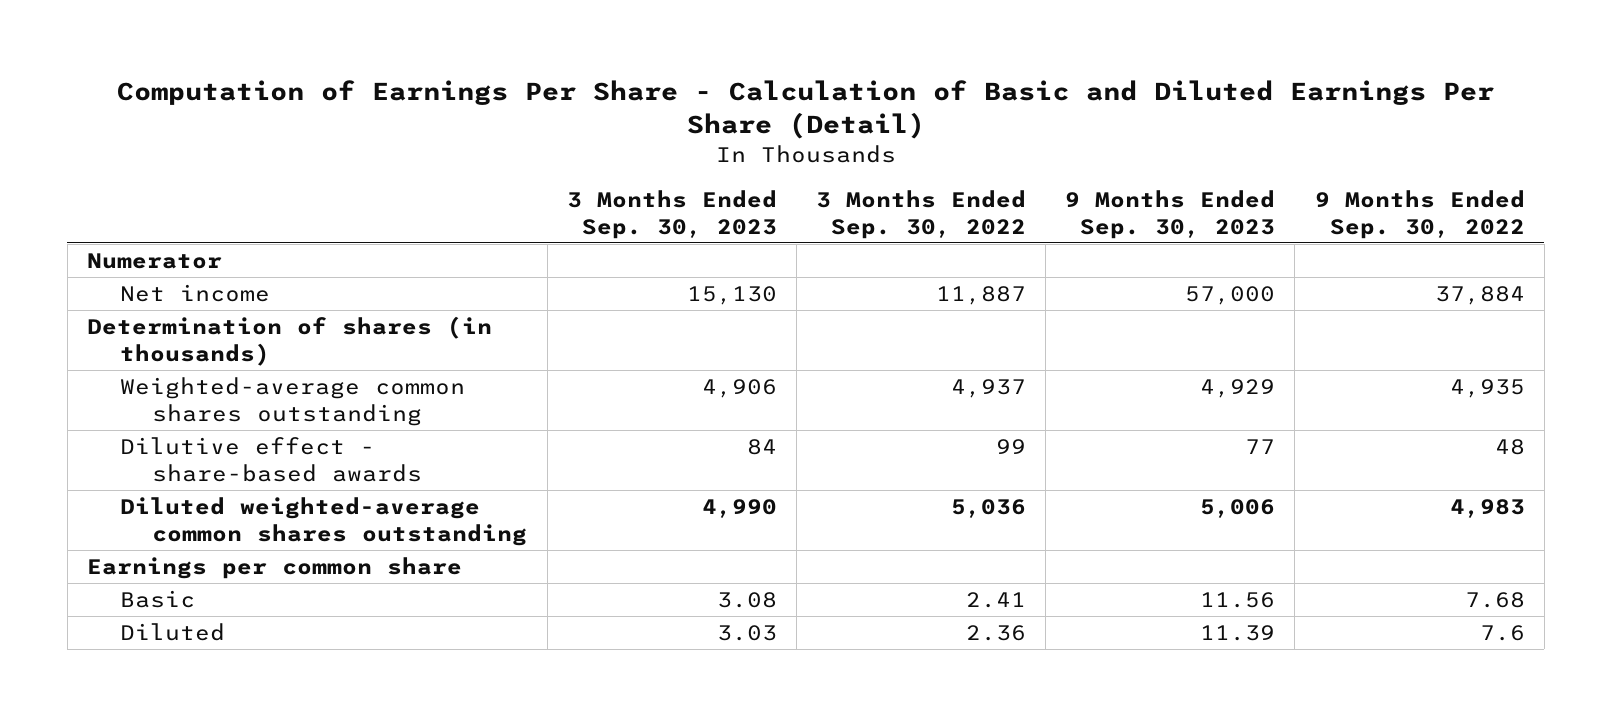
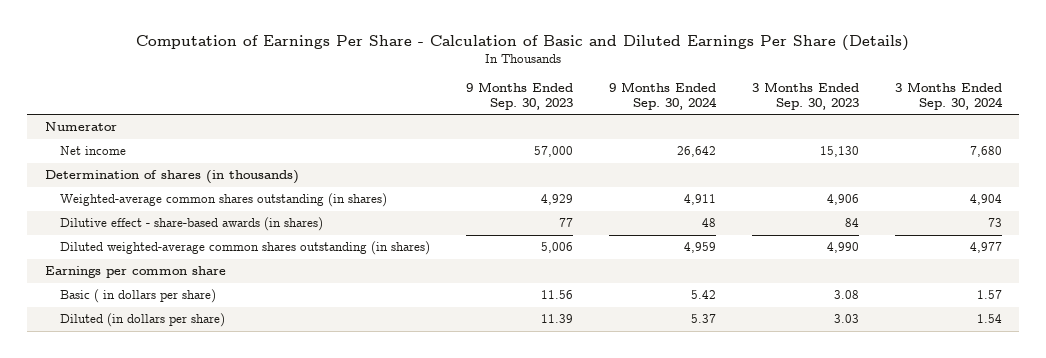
[116,80,1494,140] Computation of Earnings Per Share - Calculation of Basic and Diluted Earnings Per Share (Detail) -> [136,35,910,52] Computation of Earnings Per Share - Calculation of Basic and Diluted Earnings Per Share (Details)
[815,189,1026,239] 3 Months Ended Sep. 30, 2022 -> none
[1314,189,1525,239] 9 Months Ended Sep. 30, 2022 -> none
none -> [608,81,717,110] 9 Months Ended Sep. 30, 2024
none -> [894,81,1003,110] 3 Months Ended Sep. 30, 2024
[119,376,465,426] Weighted-average common shares outstanding -> [60,193,388,208] Weighted-average common shares outstanding (in shares)
[119,436,423,482] Dilutive effect - share-based awards -> [60,217,324,232] Dilutive effect - share-based awards (in shares)
[119,496,528,546] Diluted weighted-average common shares outstanding -> [60,241,431,256] Diluted weighted-average common shares outstanding (in shares)
[119,589,195,608] Basic -> [60,289,217,304] Basic ( in dollars per share)
[119,622,225,641] Diluted -> [60,313,226,328] Diluted (in dollars per share)

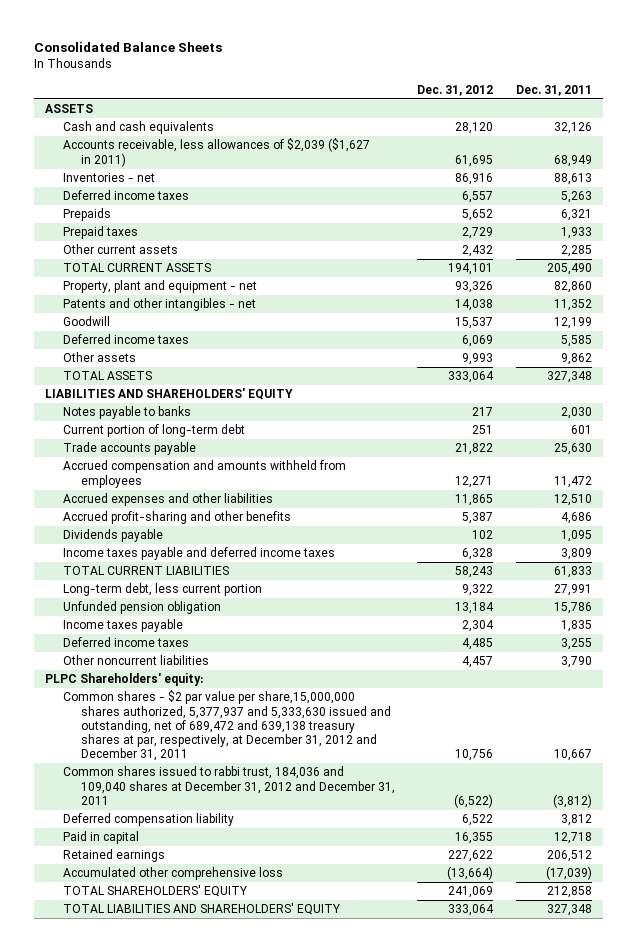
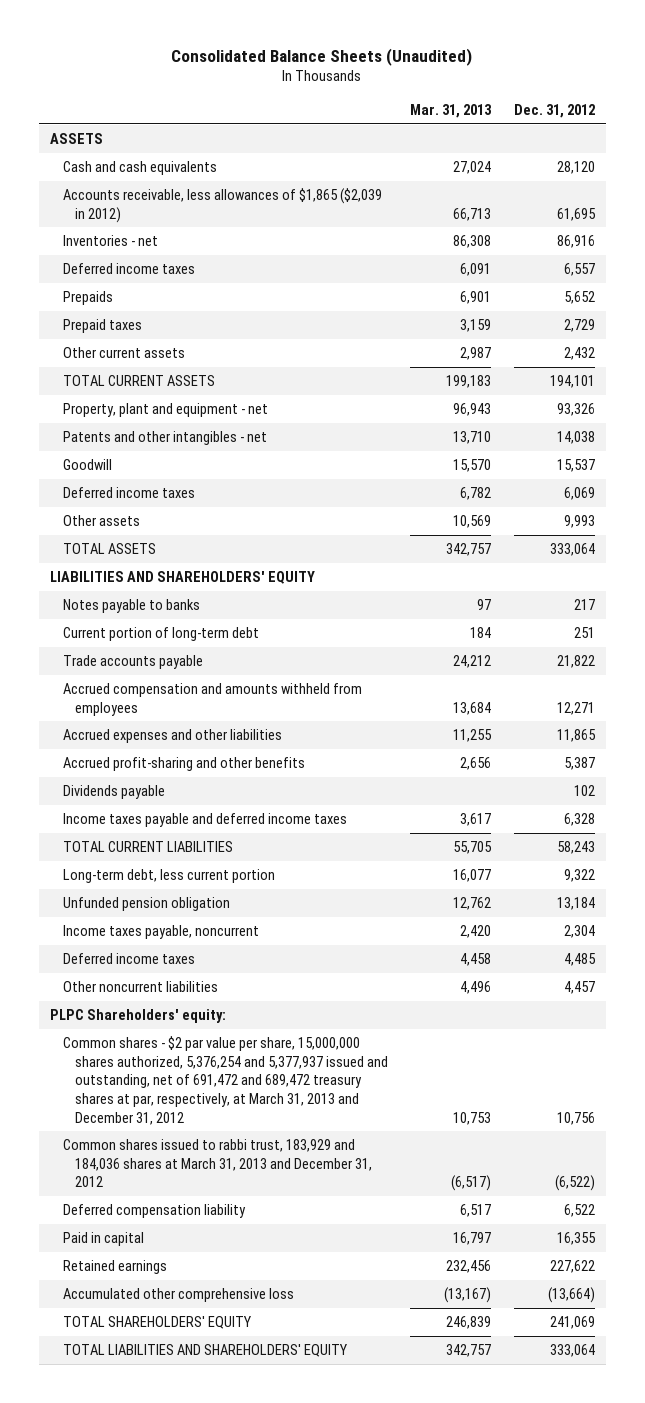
[34,42,223,53] Consolidated Balance Sheets -> [171,47,473,66] Consolidated Balance Sheets (Unaudited)
[516,84,593,96] Dec. 31, 2011 -> none
none -> [410,103,493,118] Mar. 31, 2013
[62,138,370,167] Accounts receivable, less allowances of $2,039 ($1,627 in 2011) -> [62,188,382,223] Accounts receivable, less allowances of $1,865 ($2,039 in 2012)
[62,619,183,633] Income taxes payable -> [62,925,259,940] Income taxes payable, noncurrent
[62,690,391,762] Common shares - $2 par value per share,15,000,000 shares authorized, 5,377,937 and 5,333,630 issued and outstanding, net of 689,472 and 639,138 treasury shares at par, respectively, at December 31, 2012 and December 31, 2011 -> [62,1036,389,1125] Common shares - $2 par value per share, 15,000,000 shares authorized, 5,376,254 and 5,377,937 issued and outstanding, net of 691,472 and 689,472 treasury shares at par, respectively, at March 31, 2013 and December 31, 2012
[62,766,395,805] Common shares issued to rabbi trust, 184,036 and 109,040 shares at December 31, 2012 and December 31, 2011 -> [62,1139,373,1188] Common shares issued to rabbi trust, 183,929 and 184,036 shares at March 31, 2013 and December 31, 2012

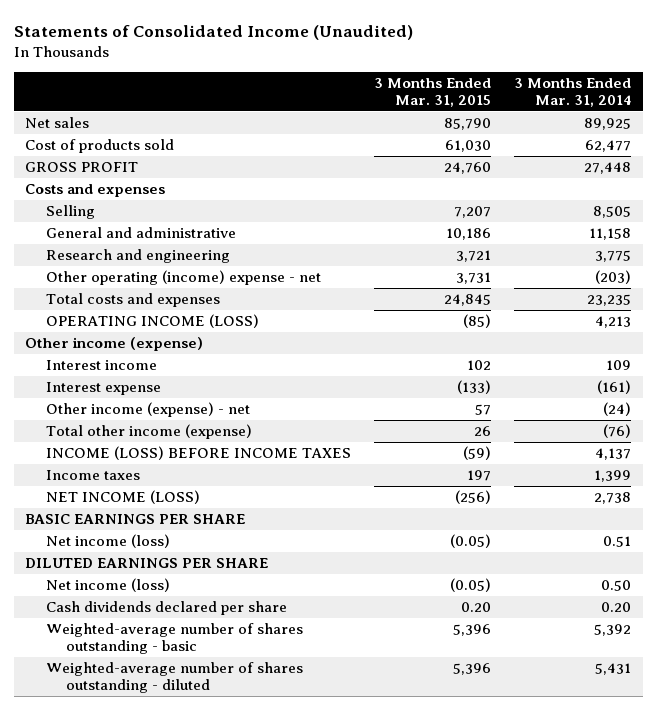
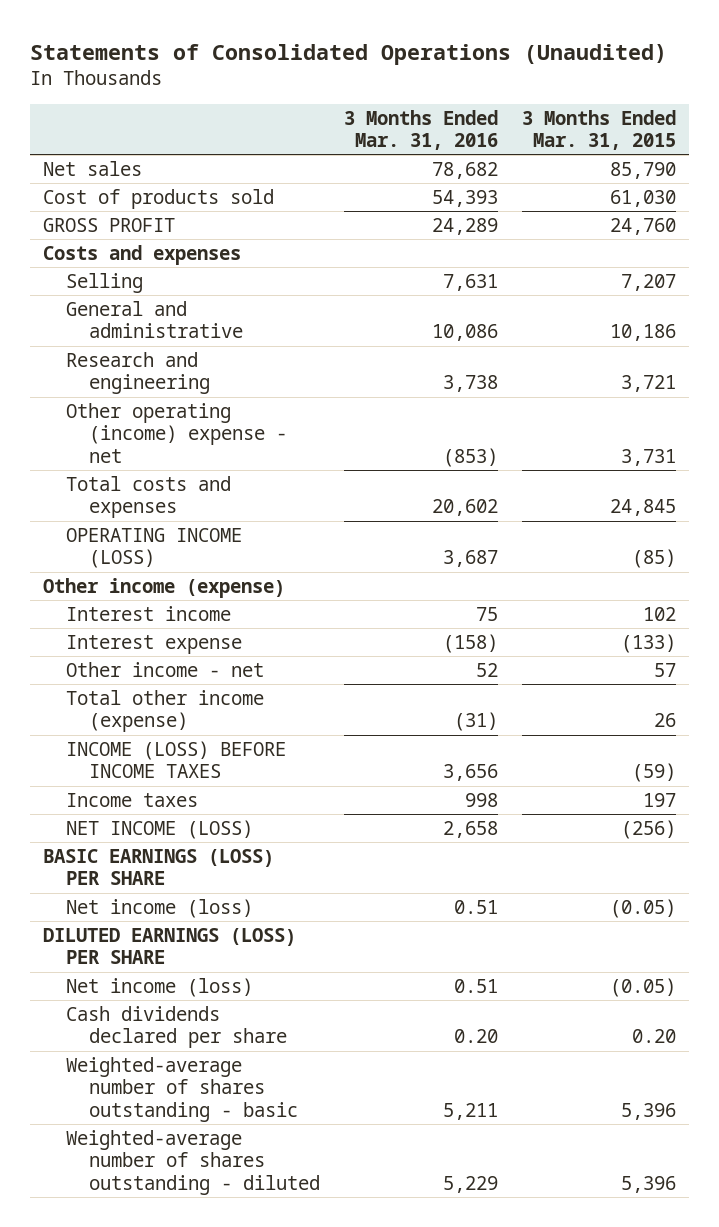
[13,24,413,40] Statements of Consolidated Income (Unaudited) -> [30,43,668,65] Statements of Consolidated Operations (Unaudited)
[514,77,632,108] 3 Months Ended Mar. 31, 2014 -> none
none -> [344,109,499,151] 3 Months Ended Mar. 31, 2016
[45,401,250,417] Other income (expense) - net -> [65,661,264,677] Other income - net
[25,513,246,524] BASIC EARNINGS PER SHARE -> [42,848,274,886] BASIC EARNINGS (LOSS) PER SHARE
[25,557,269,568] DILUTED EARNINGS PER SHARE -> [42,927,296,965] DILUTED EARNINGS (LOSS) PER SHARE

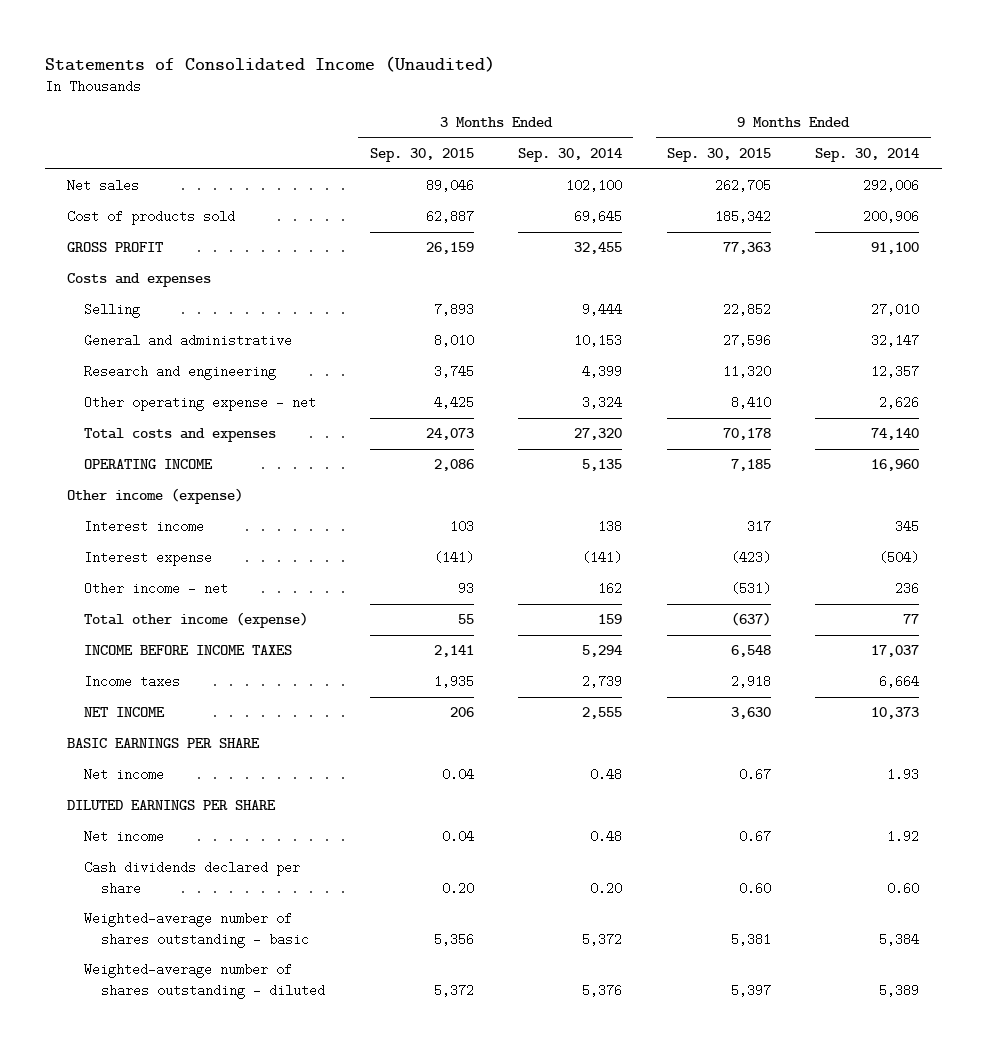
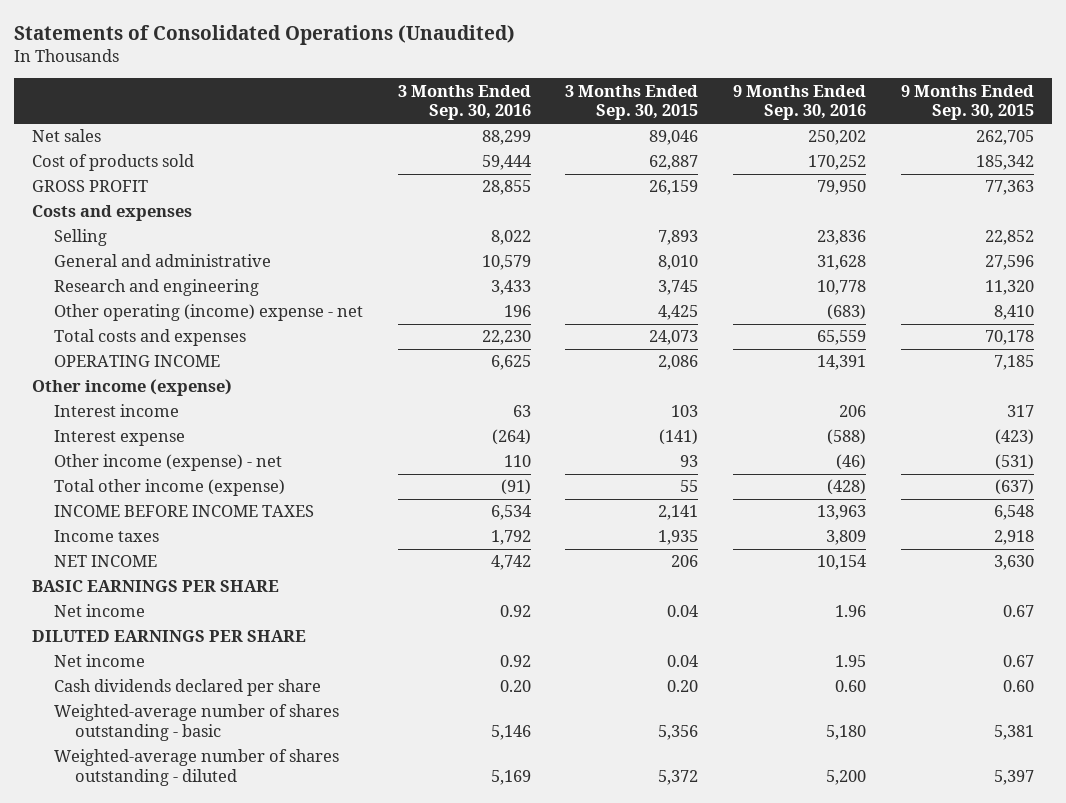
[44,55,495,72] Statements of Consolidated Income (Unaudited) -> [14,24,516,45] Statements of Consolidated Operations (Unaudited)
[518,148,623,163] Sep. 30, 2014 -> none
[815,148,920,163] Sep. 30, 2014 -> none
none -> [397,84,531,121] 3 Months Ended Sep. 30, 2016
none -> [733,84,867,121] 9 Months Ended Sep. 30, 2016
[84,396,317,412] Other operating expense - net -> [53,304,363,322] Other operating (income) expense - net
[84,582,229,596] Other income - net -> [53,454,282,472] Other income (expense) - net

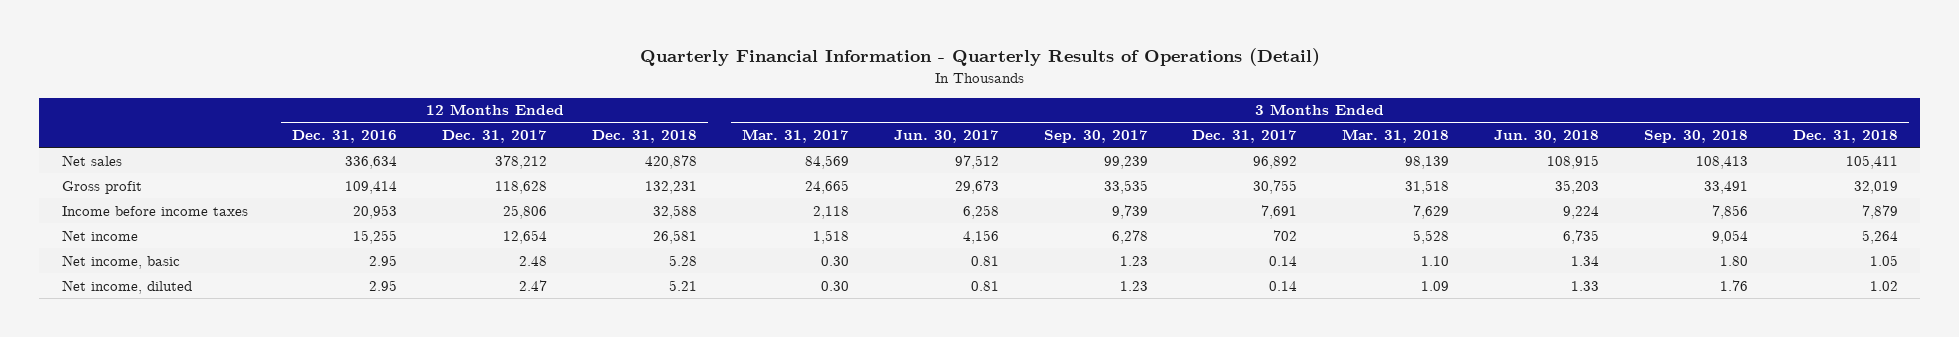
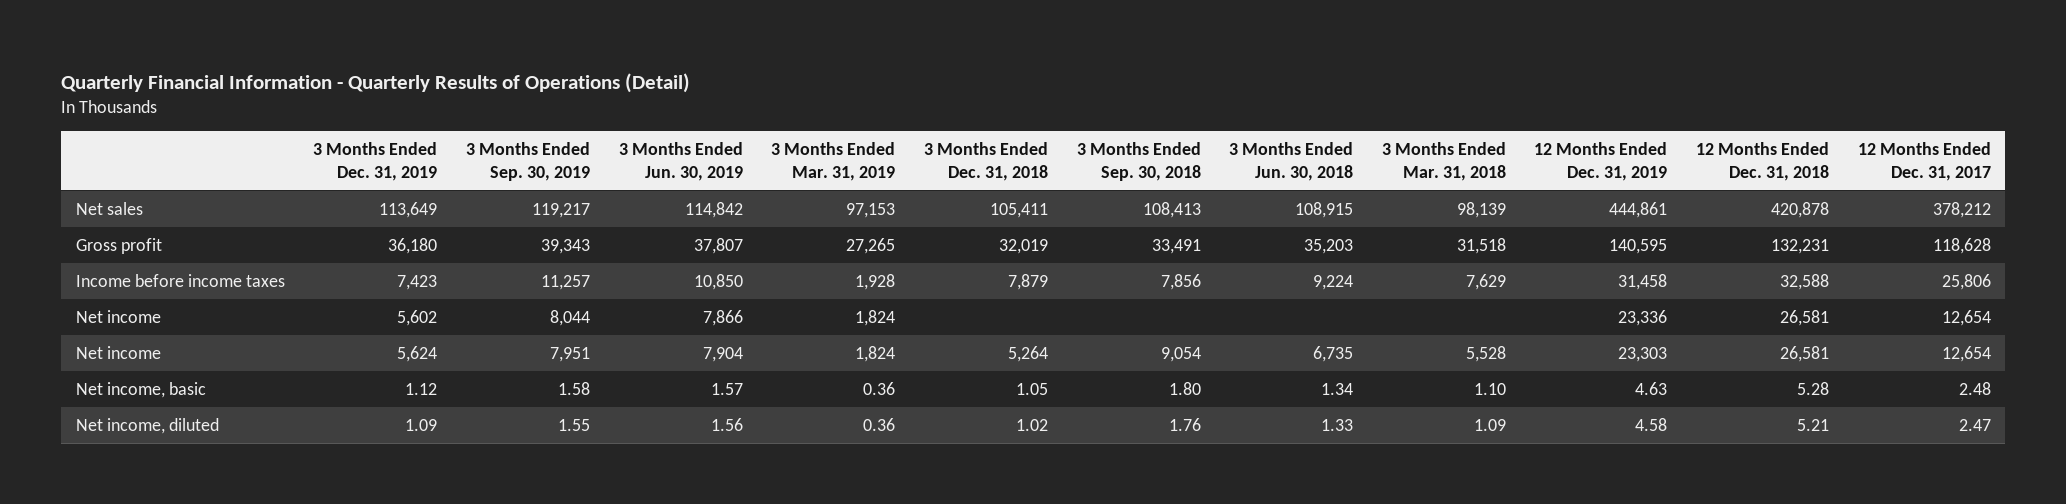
[292,130,398,144] Dec. 31, 2016 -> none
[741,129,849,144] Mar. 31, 2017 -> none
[893,130,999,144] Jun. 30, 2017 -> none
[1043,130,1148,144] Sep. 30, 2017 -> none
[1192,130,1298,144] Dec. 31, 2017 -> none
none -> [313,141,438,181] 3 Months Ended Dec. 31, 2019
none -> [465,141,590,181] 3 Months Ended Sep. 30, 2019
none -> [618,141,743,181] 3 Months Ended Jun. 30, 2019
none -> [771,141,896,181] 3 Months Ended Mar. 31, 2019
none -> [1534,141,1668,181] 12 Months Ended Dec. 31, 2019
none -> [75,309,161,323] Net income

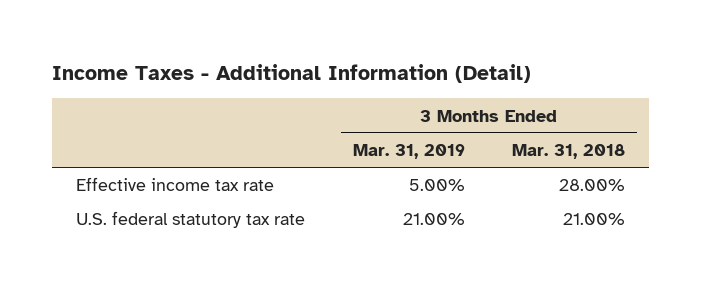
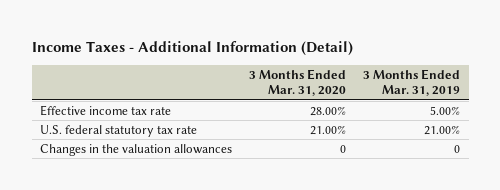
[512,143,626,159] Mar. 31, 2018 -> none
none -> [249,69,347,97] 3 Months Ended Mar. 31, 2020
none -> [40,143,233,156] Changes in the valuation allowances

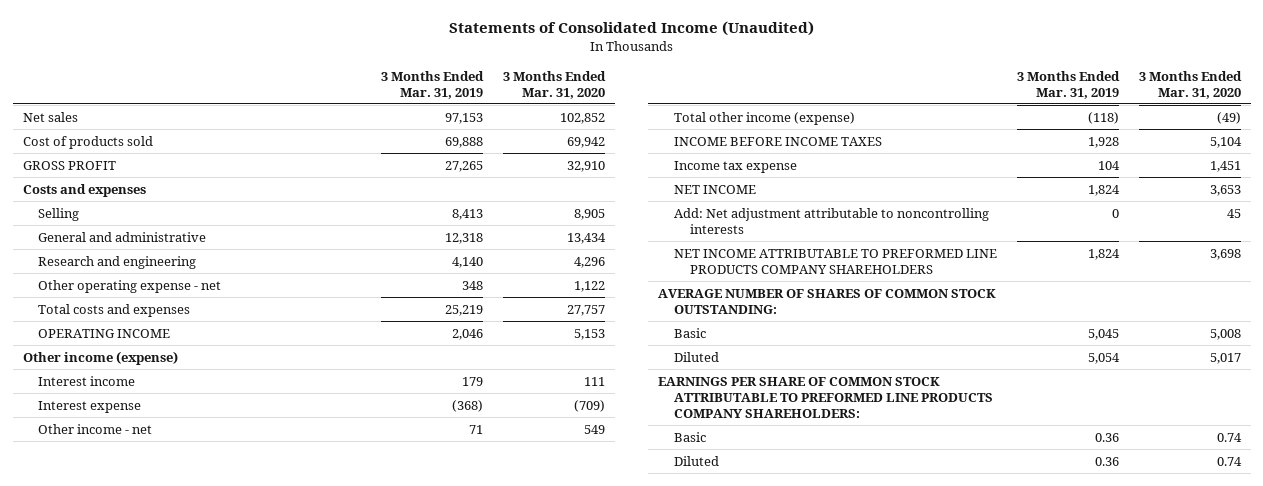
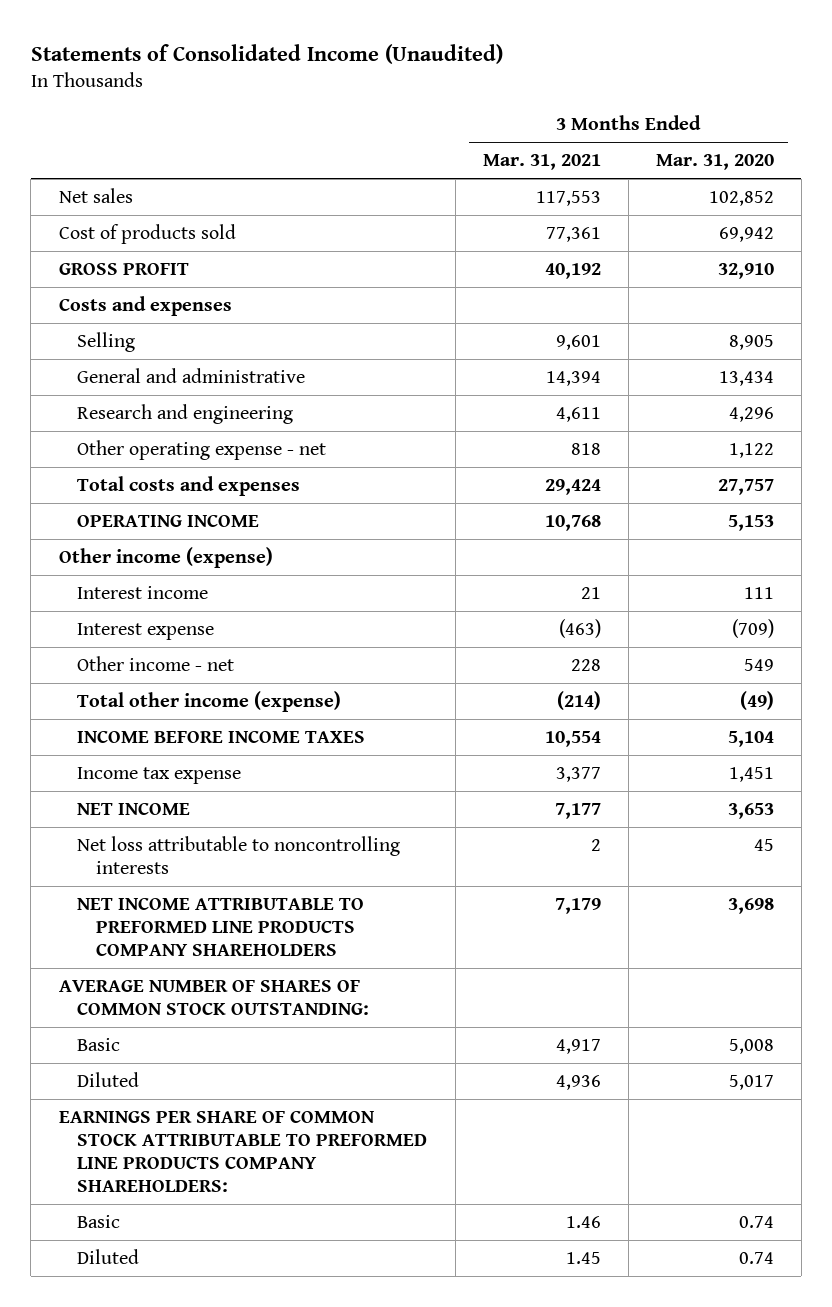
[381,70,485,99] 3 Months Ended Mar. 31, 2019 -> none
none -> [482,154,601,171] Mar. 31, 2021
[673,207,989,234] Add: Net adjustment attributable to noncontrolling interests -> [77,836,401,874] Net loss attributable to noncontrolling interests

